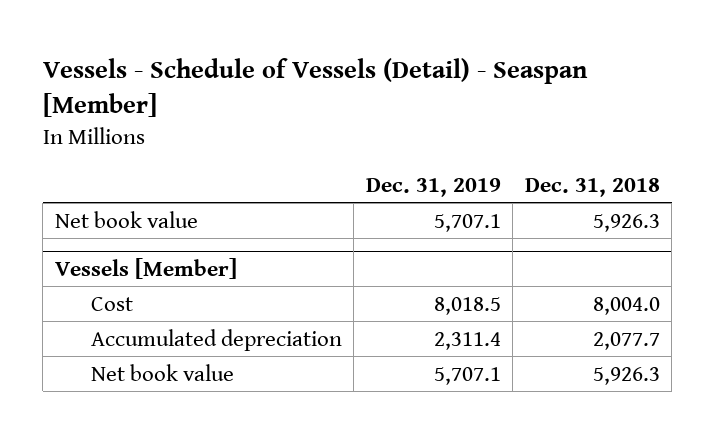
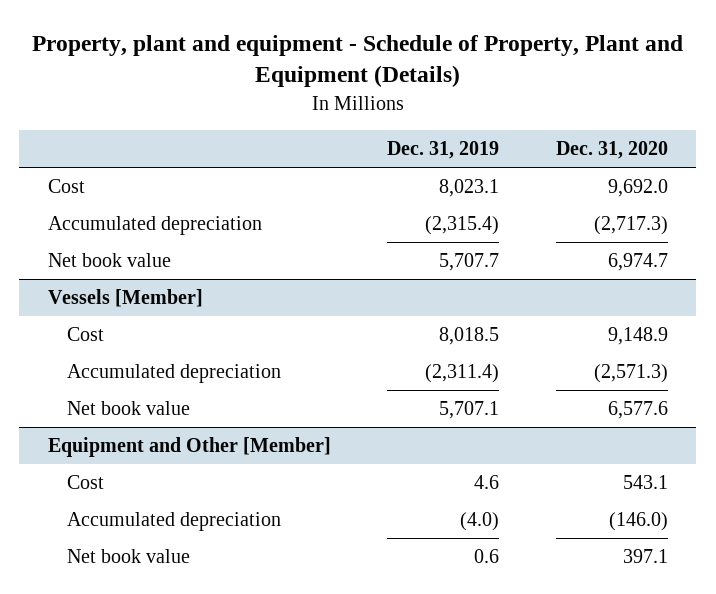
[42,57,588,118] Vessels - Schedule of Vessels (Detail) - Seaspan [Member] -> [31,34,683,88] Property, plant and equipment - Schedule of Property, Plant and Equipment (Details)
[524,177,660,197] Dec. 31, 2018 -> none
none -> [556,141,669,160] Dec. 31, 2020
none -> [47,179,85,194] Cost
none -> [47,216,262,236] Accumulated depreciation
[433,213,501,232] 5,707.1 -> [439,253,500,272] 5,707.7
[433,331,501,350] 2,311.4 -> [425,364,500,384] (2,311.4)
none -> [47,437,331,458] Equipment and Other [Member]
none -> [66,475,104,490] Cost
none -> [66,512,281,532] Accumulated depreciation
none -> [66,549,190,564] Net book value

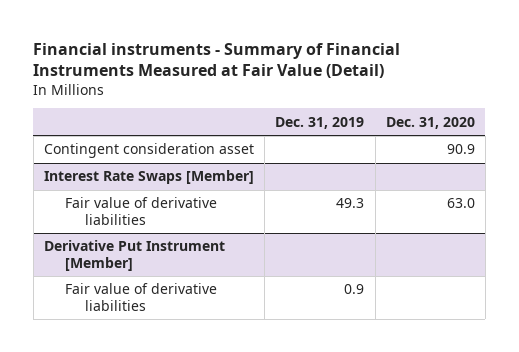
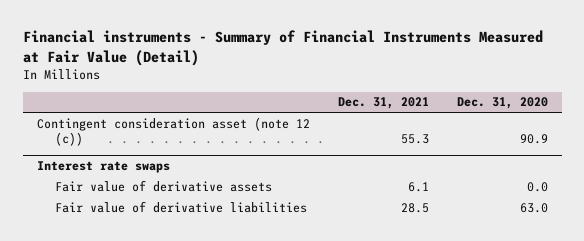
[275,116,365,129] Dec. 31, 2019 -> none
none -> [337,97,429,110] Dec. 31, 2021
[44,143,255,159] Contingent consideration asset -> [36,116,310,146] Contingent consideration asset (note 12 (c))
[44,170,255,185] Interest Rate Swaps [Member] -> [36,161,170,174] Interest rate swaps
none -> [55,179,273,192] Fair value of derivative assets
[44,240,226,271] Derivative Put Instrument [Member] -> none
[64,283,217,311] Fair value of derivative liabilities -> none

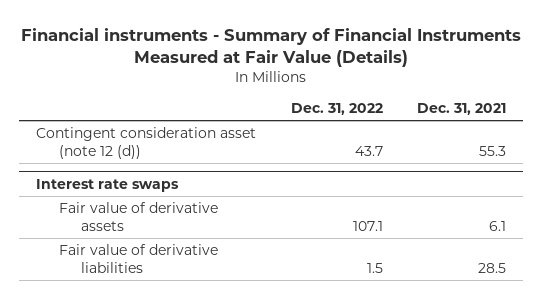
[22,30,543,66] Financial instruments - Summary of Financial Instruments Measured at Fair Value (Detail) -> [21,27,522,67] Financial instruments - Summary of Financial Instruments Measured at Fair Value (Details)
[456,97,548,110] Dec. 31, 2020 -> none
none -> [290,103,383,116] Dec. 31, 2022
[36,116,310,146] Contingent consideration asset (note 12 (c)) -> [36,127,257,159] Contingent consideration asset (note 12 (d))

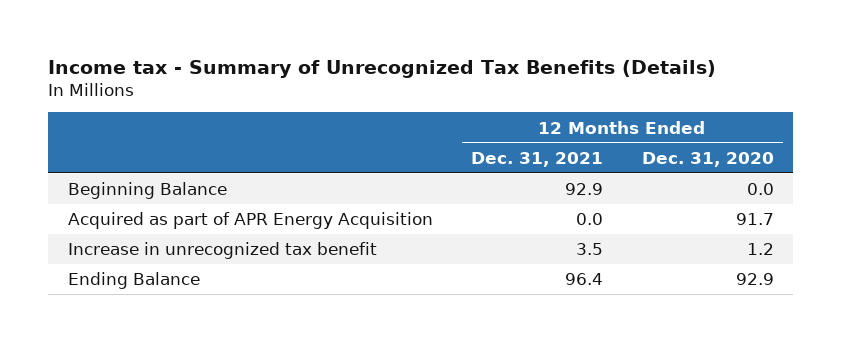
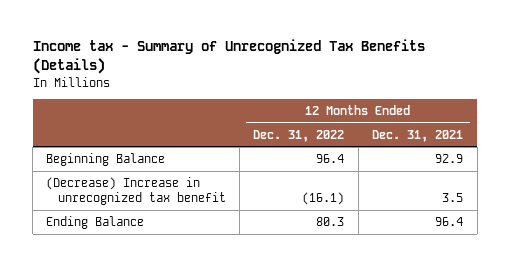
[641,151,774,167] Dec. 31, 2020 -> none
none -> [253,129,345,142] Dec. 31, 2022
[67,212,433,230] Acquired as part of APR Energy Acquisition -> none
[67,242,377,260] Increase in unrecognized tax benefit -> [46,177,226,206] (Decrease) Increase in unrecognized tax benefit

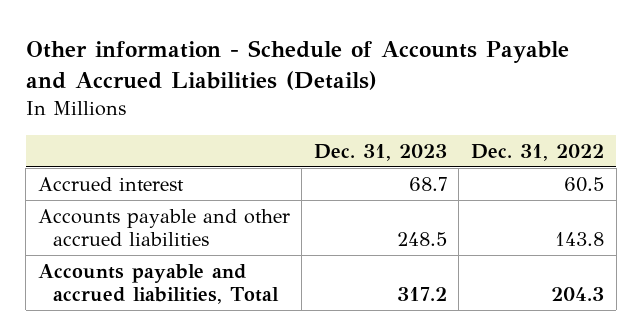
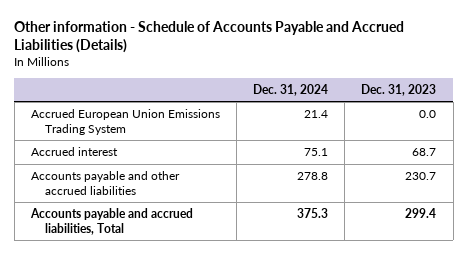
[470,143,604,161] Dec. 31, 2022 -> none
none -> [253,83,329,96] Dec. 31, 2024
none -> [30,108,220,135] Accrued European Union Emissions Trading System
[396,231,447,246] 248.5 -> [405,171,437,180] 230.7
[396,286,447,301] 317.2 -> [405,207,437,218] 299.4

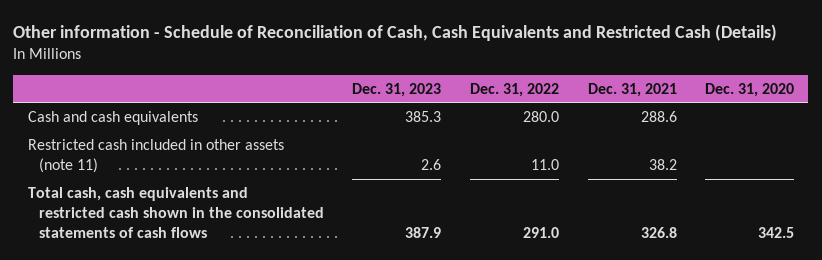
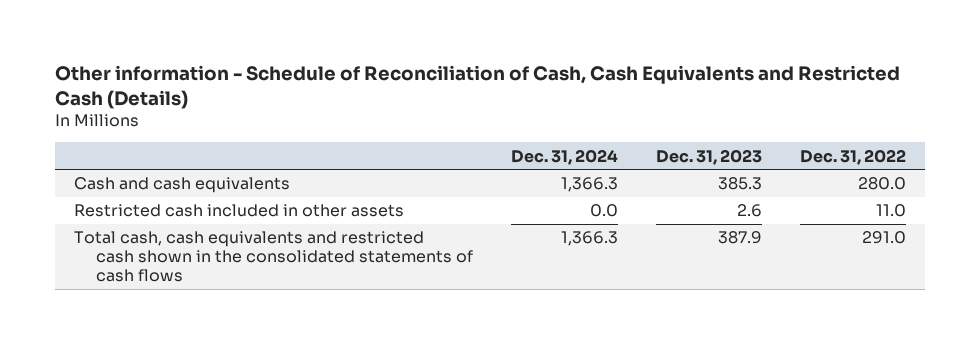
[587,82,677,97] Dec. 31, 2021 -> none
[705,82,795,97] Dec. 31, 2020 -> none
none -> [510,148,618,165] Dec. 31, 2024
[27,138,284,174] Restricted cash included in other assets (note 11) -> [73,204,404,218] Restricted cash included in other assets

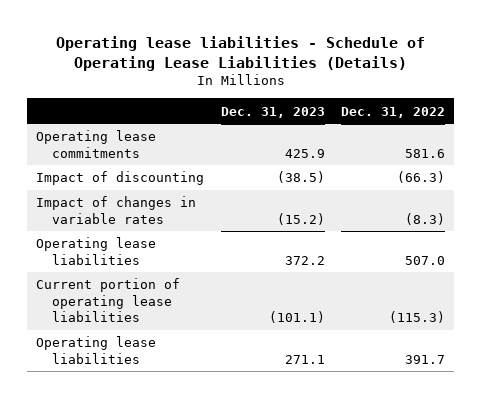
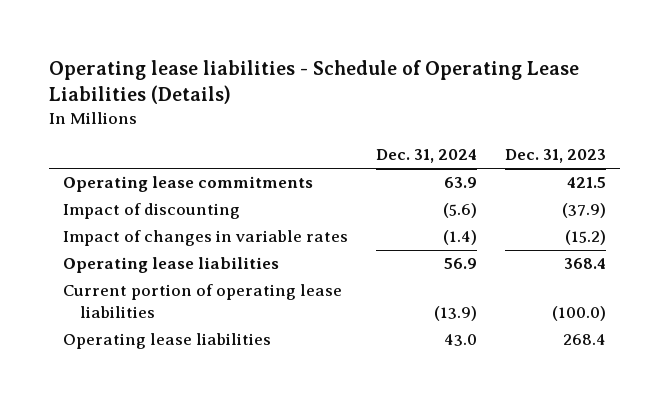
[341,106,446,118] Dec. 31, 2022 -> none
none -> [375,149,477,164] Dec. 31, 2024
[284,148,325,158] 425.9 -> [566,177,606,189] 421.5
[276,171,325,184] (38.5) -> [561,203,606,219] (37.9)
[284,255,325,265] 372.2 -> [563,258,606,270] 368.4
[268,311,325,324] (101.1) -> [551,305,606,321] (100.0)
[284,354,325,364] 271.1 -> [562,334,606,346] 268.4

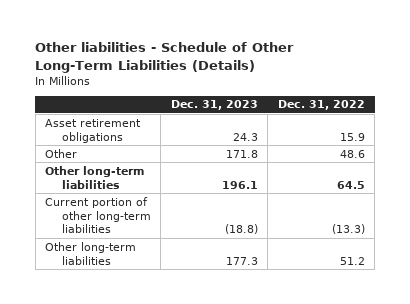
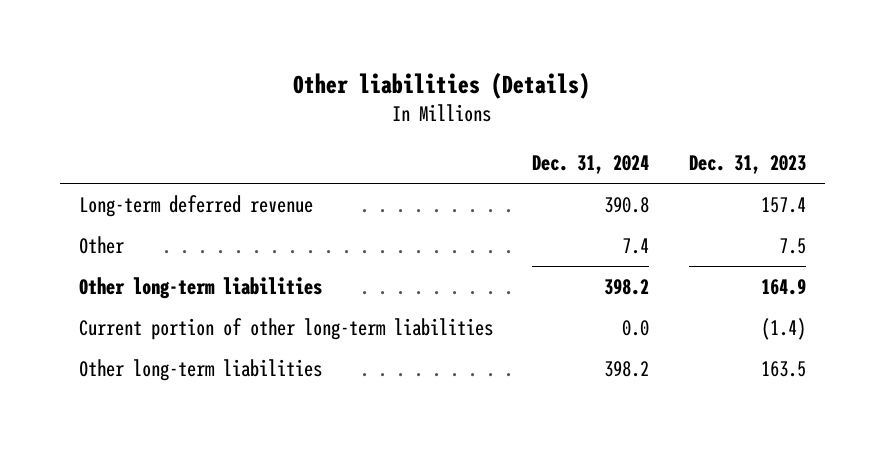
[35,42,295,73] Other liabilities - Schedule of Other Long-Term Liabilities (Details) -> [293,71,591,99] Other liabilities (Details)
[277,100,365,111] Dec. 31, 2022 -> none
none -> [532,155,650,175] Dec. 31, 2024
[45,118,142,143] Asset retirement obligations -> none
none -> [79,194,314,217] Long-term deferred revenue
[225,149,258,158] 171.8 -> [778,237,806,254] 7.5
[221,180,258,189] 196.1 -> [760,278,806,295] 164.9
[224,224,258,235] (18.8) -> [760,317,806,340] (1.4)
[225,256,258,265] 177.3 -> [760,360,806,377] 163.5

